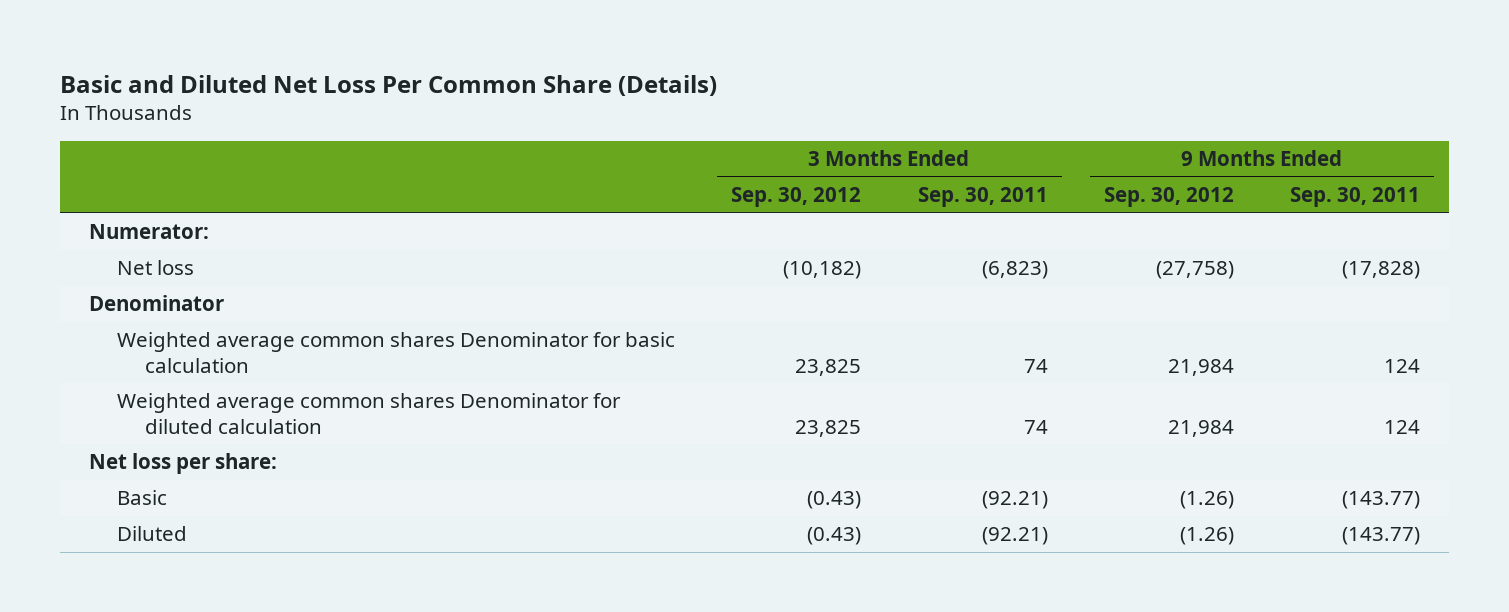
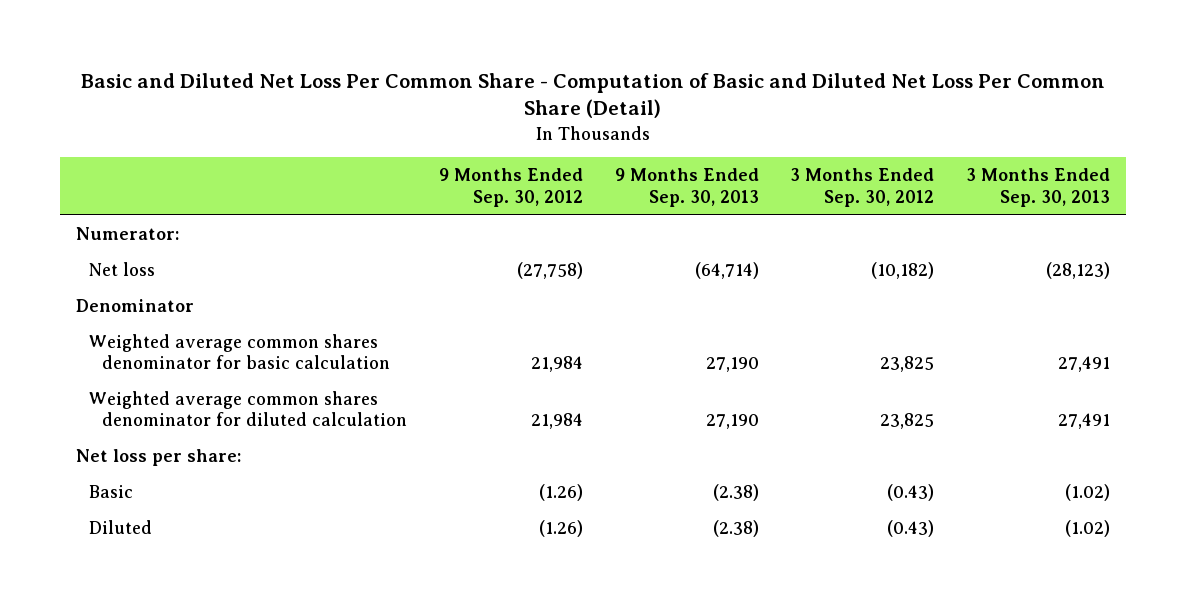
[60,74,718,96] Basic and Diluted Net Loss Per Common Share (Details) -> [80,72,1105,119] Basic and Diluted Net Loss Per Common Share - Computation of Basic and Diluted Net Loss Per Common Share (Detail)
[917,187,1048,208] Sep. 30, 2011 -> none
[1290,187,1421,208] Sep. 30, 2011 -> none
none -> [614,168,759,207] 9 Months Ended Sep. 30, 2013
none -> [965,168,1110,207] 3 Months Ended Sep. 30, 2013
[116,332,675,373] Weighted average common shares Denominator for basic calculation -> [89,334,391,370] Weighted average common shares denominator for basic calculation
[116,393,621,434] Weighted average common shares Denominator for diluted calculation -> [89,391,408,427] Weighted average common shares denominator for diluted calculation

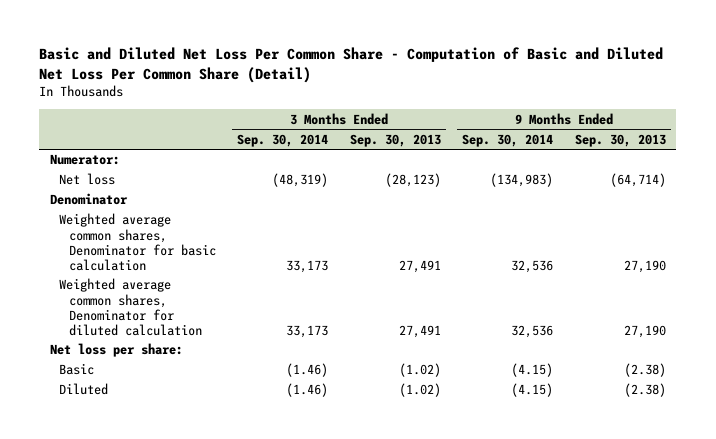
[439,168,584,207] 9 Months Ended Sep. 30, 2012 -> none
[790,168,935,207] 3 Months Ended Sep. 30, 2012 -> none
none -> [237,133,329,147] Sep. 30, 2014
none -> [462,133,554,147] Sep. 30, 2014
[89,334,391,370] Weighted average common shares denominator for basic calculation -> [59,213,216,271] Weighted average common shares, Denominator for basic calculation
[89,391,408,427] Weighted average common shares denominator for diluted calculation -> [59,278,202,336] Weighted average common shares, Denominator for diluted calculation

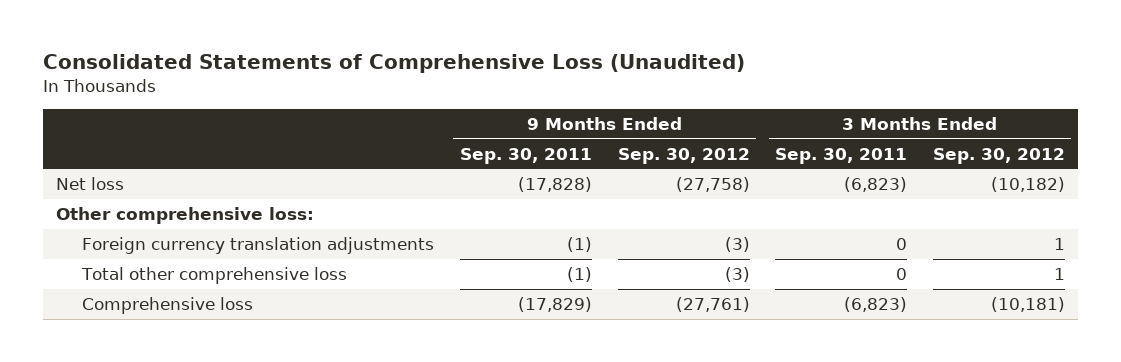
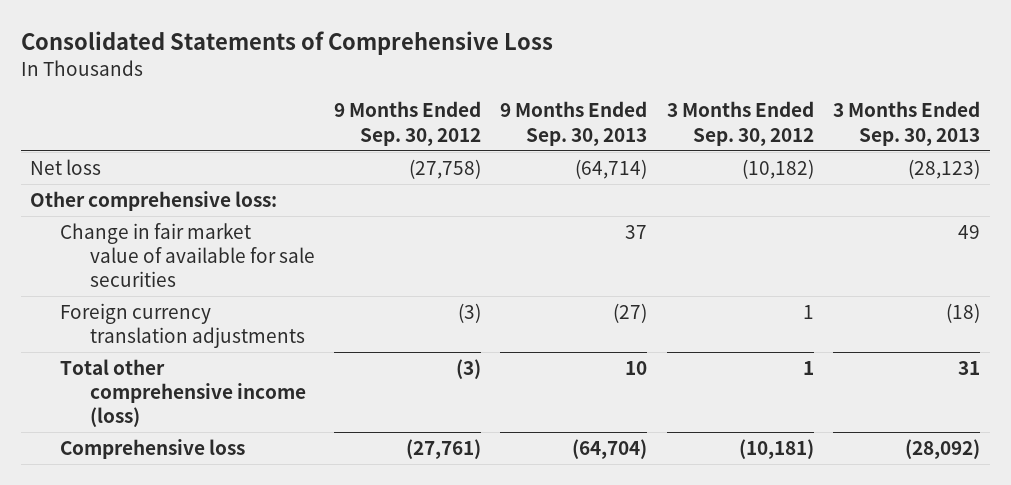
[42,53,745,73] Consolidated Statements of Comprehensive Loss (Unaudited) -> [20,31,553,56] Consolidated Statements of Comprehensive Loss
[459,147,592,164] Sep. 30, 2011 -> none
[775,147,908,164] Sep. 30, 2011 -> none
none -> [500,101,648,146] 9 Months Ended Sep. 30, 2013
none -> [833,101,981,146] 3 Months Ended Sep. 30, 2013
none -> [59,222,315,288] Change in fair market value of available for sale securities
[81,267,348,285] Total other comprehensive loss -> [59,358,306,428] Total other comprehensive income (loss)

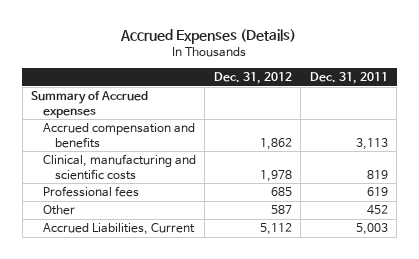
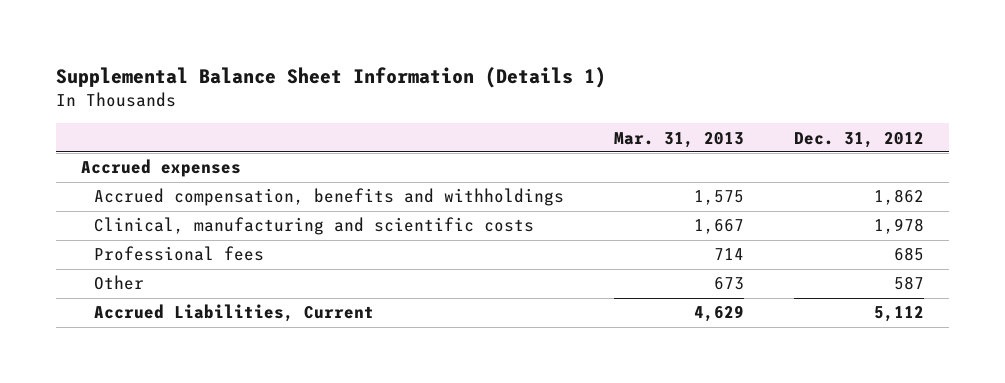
[120,29,297,45] Accrued Expenses (Details) -> [56,66,607,88] Supplemental Balance Sheet Information (Details 1)
[309,72,388,85] Dec. 31, 2011 -> none
none -> [614,131,745,148] Mar. 31, 2013
[31,91,149,118] Summary of Accrued expenses -> [81,159,242,178] Accrued expenses
[43,123,196,148] Accrued compensation and benefits -> [94,188,565,207] Accrued compensation, benefits and withholdings

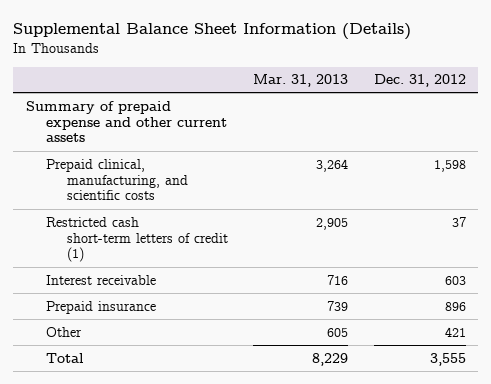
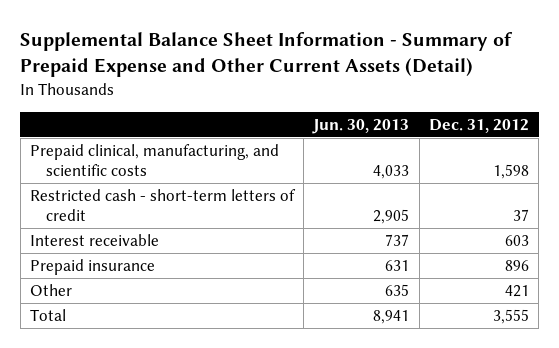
[13,23,412,41] Supplemental Balance Sheet Information (Details) -> [20,32,514,78] Supplemental Balance Sheet Information - Summary of Prepaid Expense and Other Current Assets (Detail)
[253,74,349,88] Mar. 31, 2013 -> none
none -> [312,118,410,134] Jun. 30, 2013
[25,100,228,143] Summary of prepaid expense and other current assets -> none
[46,216,229,263] Restricted cash short-term letters of credit (1) -> [29,188,296,222] Restricted cash - short-term letters of credit

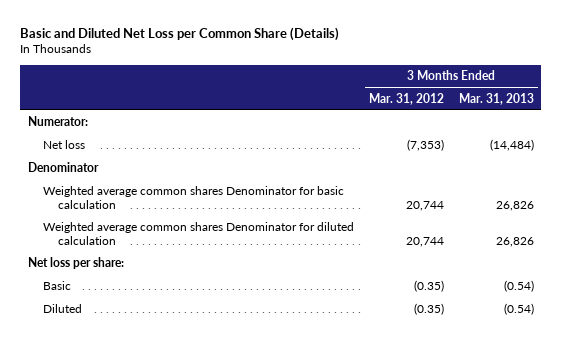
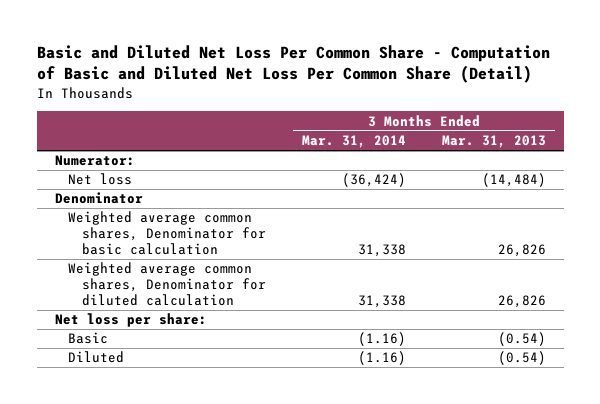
[20,27,340,42] Basic and Diluted Net Loss per Common Share (Details) -> [36,44,550,84] Basic and Diluted Net Loss Per Common Share - Computation of Basic and Diluted Net Loss Per Common Share (Detail)
[368,92,444,105] Mar. 31, 2012 -> none
none -> [302,135,407,149] Mar. 31, 2014
[42,186,344,210] Weighted average common shares Denominator for basic calculation -> [68,211,267,256] Weighted average common shares, Denominator for basic calculation
[42,222,354,246] Weighted average common shares Denominator for diluted calculation -> [68,262,267,307] Weighted average common shares, Denominator for diluted calculation

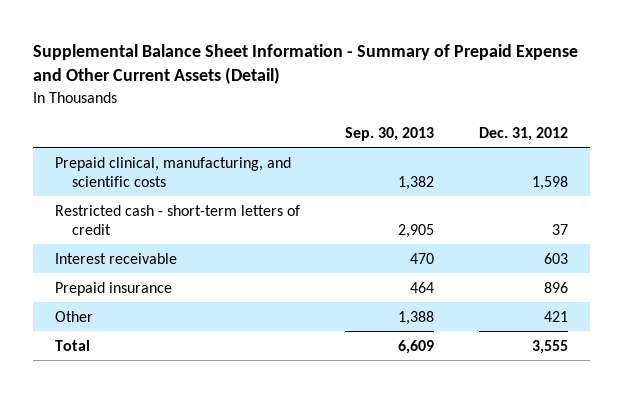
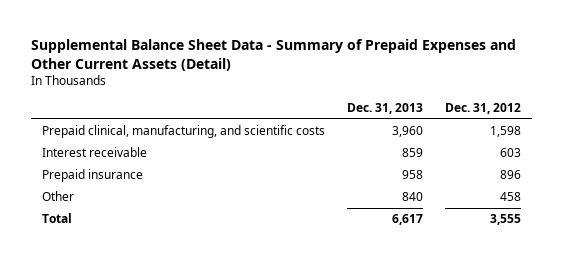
[32,43,578,85] Supplemental Balance Sheet Information - Summary of Prepaid Expense and Other Current Assets (Detail) -> [31,39,517,71] Supplemental Balance Sheet Data - Summary of Prepaid Expenses and Other Current Assets (Detail)
[344,127,434,142] Sep. 30, 2013 -> none
none -> [346,103,423,115] Dec. 31, 2013
[55,204,301,235] Restricted cash - short-term letters of credit -> none
[543,310,568,322] 421 -> [499,192,521,202] 458

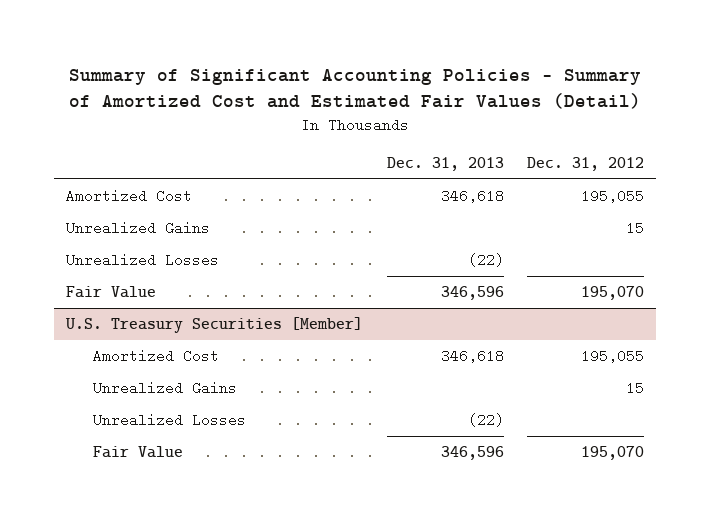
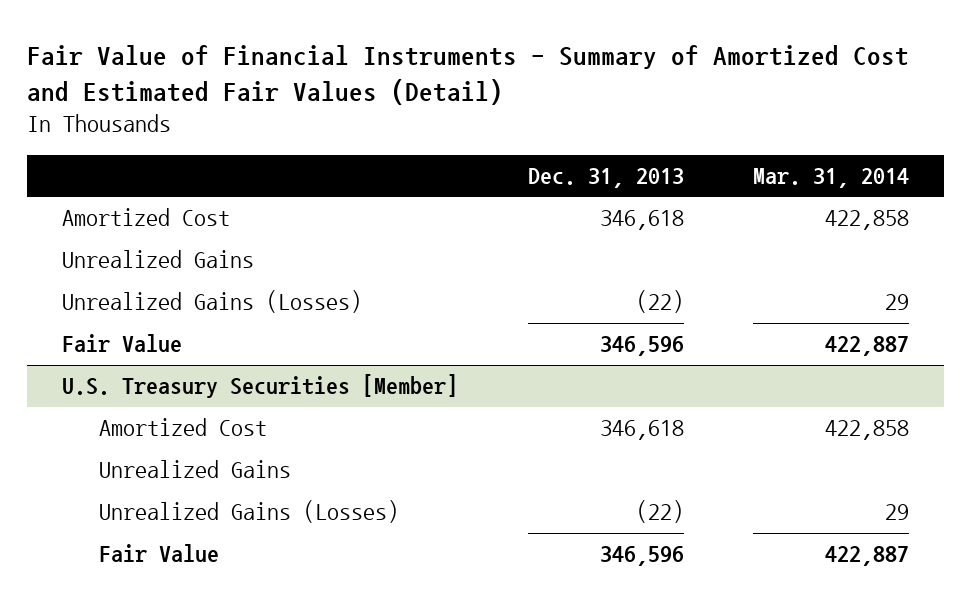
[69,68,642,110] Summary of Significant Accounting Policies - Summary of Amortized Cost and Estimated Fair Values (Detail) -> [27,44,910,105] Fair Value of Financial Instruments - Summary of Amortized Cost and Estimated Fair Values (Detail)
[527,157,645,172] Dec. 31, 2012 -> none
none -> [753,167,910,188] Mar. 31, 2014
[66,252,220,267] Unrealized Losses -> [62,290,363,314] Unrealized Gains (Losses)
[93,412,247,427] Unrealized Losses -> [98,500,399,524] Unrealized Gains (Losses)

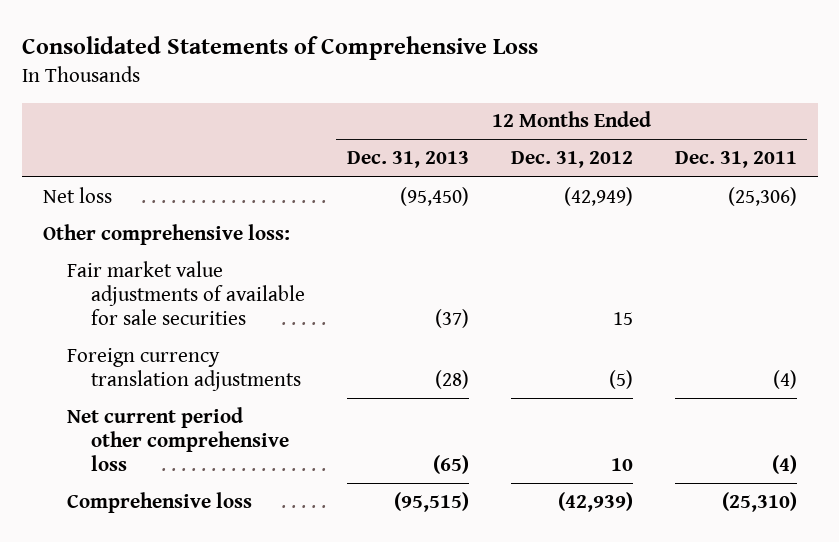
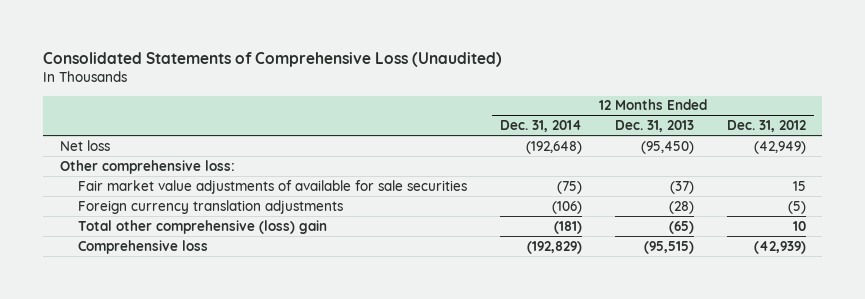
[21,35,538,60] Consolidated Statements of Comprehensive Loss -> [43,52,503,68] Consolidated Statements of Comprehensive Loss (Unaudited)
[674,151,797,169] Dec. 31, 2011 -> none
none -> [500,120,583,133] Dec. 31, 2014
[66,406,289,471] Net current period other comprehensive loss -> [78,219,328,234] Total other comprehensive (loss) gain

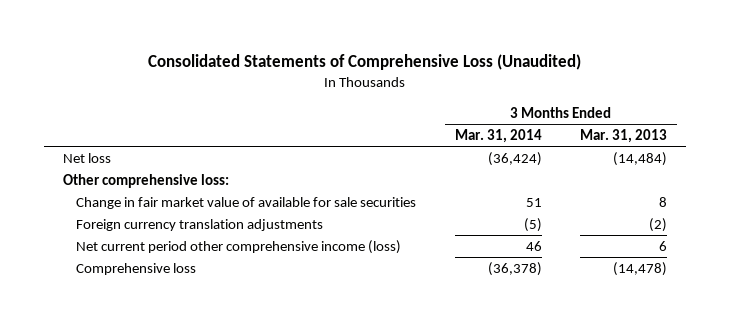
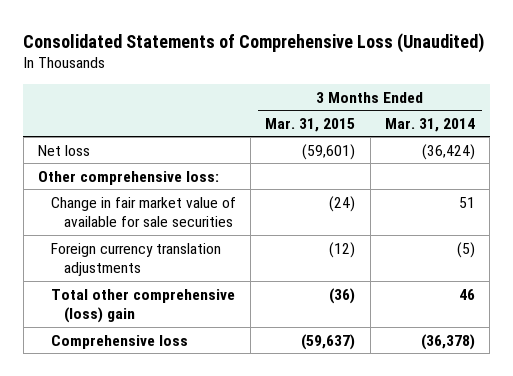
[580,129,668,144] Mar. 31, 2013 -> none
none -> [265,117,356,132] Mar. 31, 2015
[76,239,402,254] Net current period other comprehensive income (loss) -> [50,288,235,324] Total other comprehensive (loss) gain

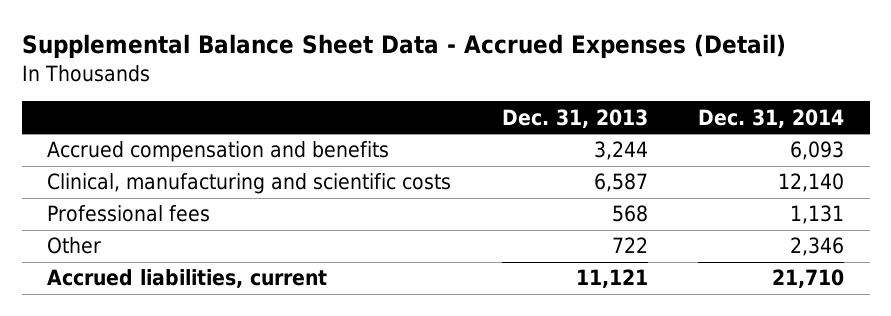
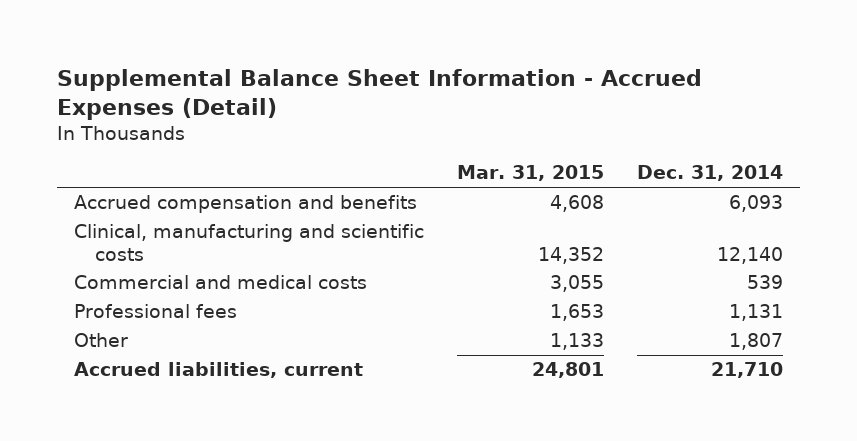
[21,34,786,59] Supplemental Balance Sheet Data - Accrued Expenses (Detail) -> [57,68,703,120] Supplemental Balance Sheet Information - Accrued Expenses (Detail)
[501,108,648,128] Dec. 31, 2013 -> none
none -> [457,165,605,182] Mar. 31, 2015
none -> [73,275,367,290] Commercial and medical costs
[790,237,845,257] 2,346 -> [729,333,784,351] 1,807

